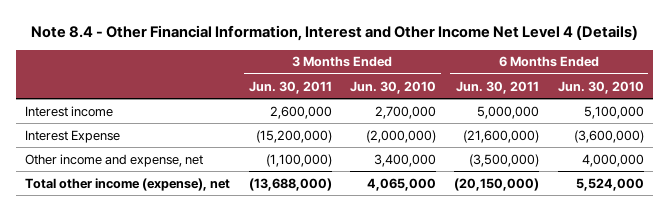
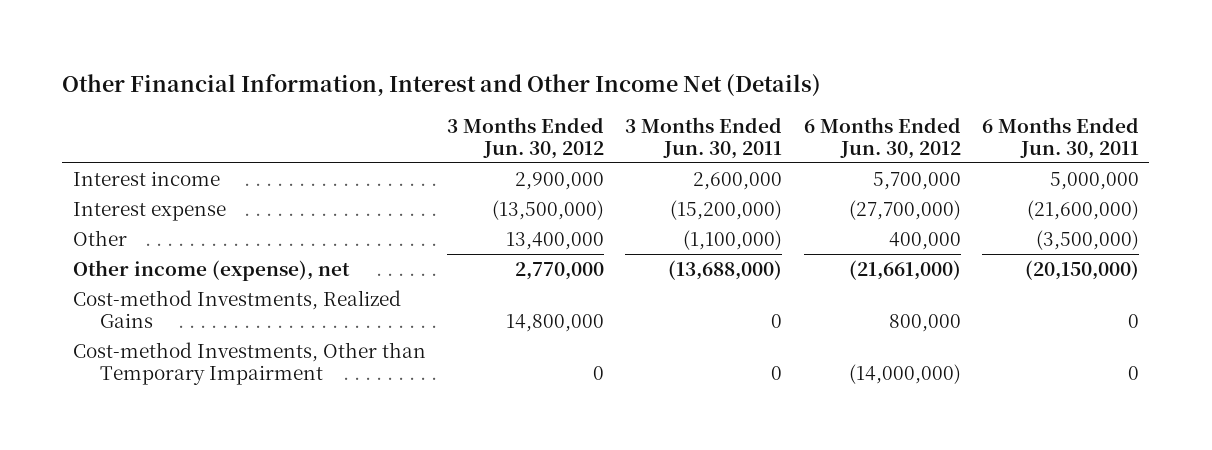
[30,24,638,41] Note 8.4 - Other Financial Information, Interest and Other Income Net Level 4 (Details) -> [62,73,822,97] Other Financial Information, Interest and Other Income Net (Details)
[350,80,437,94] Jun. 30, 2010 -> none
[557,80,644,94] Jun. 30, 2010 -> none
none -> [447,116,605,159] 3 Months Ended Jun. 30, 2012
none -> [803,116,961,159] 6 Months Ended Jun. 30, 2012
[25,129,121,143] Interest Expense -> [73,201,227,221] Interest expense
[25,153,204,167] Other income and expense, net -> [73,229,128,246] Other
[25,177,231,191] Total other income (expense), net -> [73,259,351,281] Other income (expense), net
none -> [73,289,402,328] Cost-method Investments, Realized Gains
none -> [73,341,427,385] Cost-method Investments, Other than Temporary Impairment

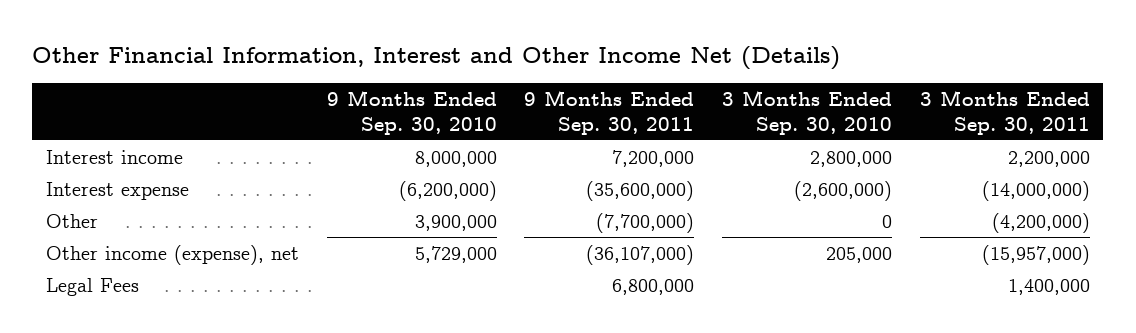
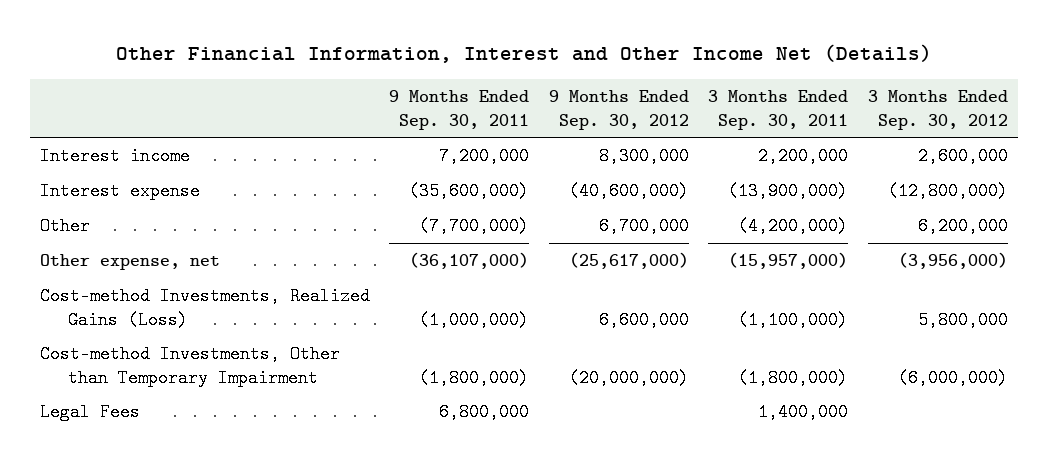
[326,90,497,135] 9 Months Ended Sep. 30, 2010 -> none
[721,90,892,135] 3 Months Ended Sep. 30, 2010 -> none
none -> [548,90,689,130] 9 Months Ended Sep. 30, 2012
none -> [868,90,1009,130] 3 Months Ended Sep. 30, 2012
[981,181,1090,202] (14,000,000) -> [728,182,849,201] (13,900,000)
[46,245,300,266] Other income (expense), net -> [39,254,220,271] Other expense, net
none -> [39,287,370,329] Cost-method Investments, Realized Gains (Loss)
none -> [39,345,340,387] Cost-method Investments, Other than Temporary Impairment

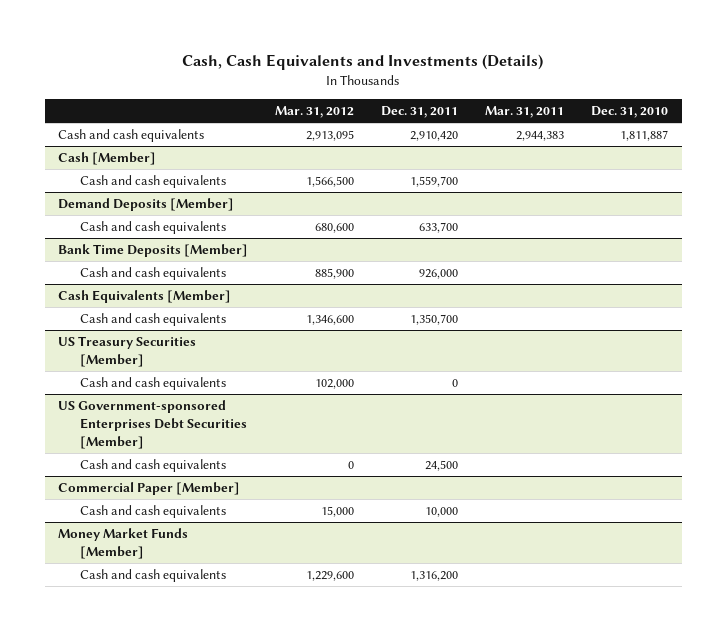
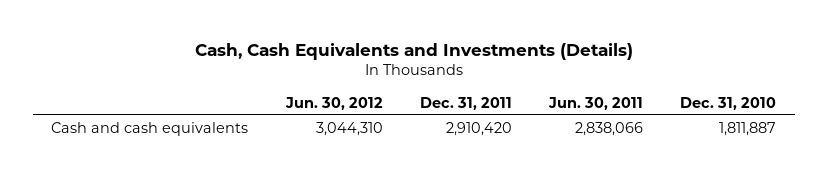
[275,105,355,118] Mar. 31, 2012 -> none
[485,105,565,118] Mar. 31, 2011 -> none
none -> [284,96,383,110] Jun. 30, 2012
none -> [548,96,644,110] Jun. 30, 2011
[58,152,157,166] Cash [Member] -> none
[79,175,226,189] Cash and cash equivalents -> none
[58,198,235,212] Demand Deposits [Member] -> none
[79,221,226,235] Cash and cash equivalents -> none
[58,244,249,258] Bank Time Deposits [Member] -> none
[79,267,226,281] Cash and cash equivalents -> none
[58,290,232,304] Cash Equivalents [Member] -> none
[79,313,226,327] Cash and cash equivalents -> none
[58,336,197,368] US Treasury Securities [Member] -> none
[79,377,226,391] Cash and cash equivalents -> none
[58,400,247,449] US Government-sponsored Enterprises Debt Securities [Member] -> none
[79,459,226,473] Cash and cash equivalents -> none
[58,482,241,496] Commercial Paper [Member] -> none
[79,505,226,519] Cash and cash equivalents -> none
[58,528,189,560] Money Market Funds [Member] -> none
[79,569,226,583] Cash and cash equivalents -> none

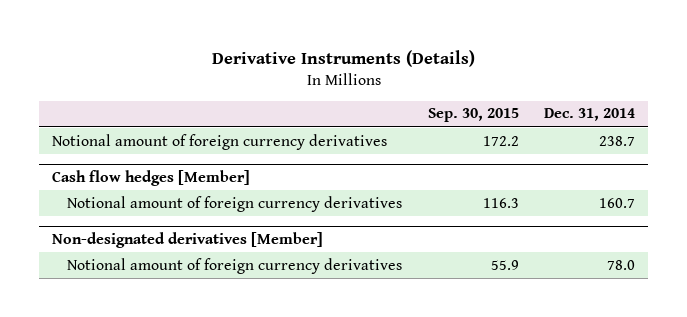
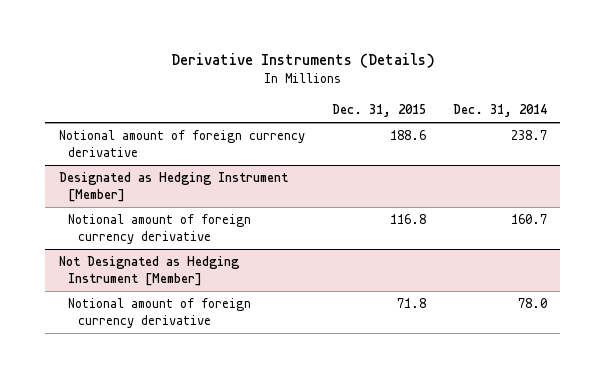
[427,108,519,123] Sep. 30, 2015 -> none
none -> [331,103,426,117] Dec. 31, 2015
[51,133,387,150] Notional amount of foreign currency derivatives -> [58,130,305,157] Notional amount of foreign currency derivative
[51,169,250,186] Cash flow hedges [Member] -> [58,172,288,202] Designated as Hedging Instrument [Member]
[67,195,403,212] Notional amount of foreign currency derivatives -> [68,214,252,244] Notional amount of foreign currency derivative
[51,231,323,248] Non-designated derivatives [Member] -> [58,256,240,286] Not Designated as Hedging Instrument [Member]
[67,257,403,274] Notional amount of foreign currency derivatives -> [68,298,252,328] Notional amount of foreign currency derivative

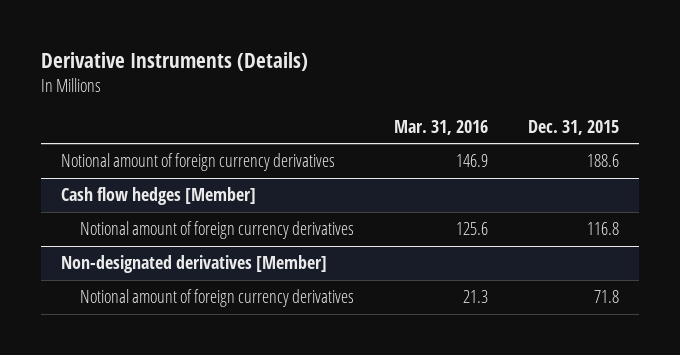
[452,103,547,117] Dec. 31, 2014 -> none
none -> [394,119,489,135] Mar. 31, 2016
[58,130,305,157] Notional amount of foreign currency derivative -> [60,153,335,172] Notional amount of foreign currency derivatives
[58,172,288,202] Designated as Hedging Instrument [Member] -> [60,187,256,206] Cash flow hedges [Member]
[68,214,252,244] Notional amount of foreign currency derivative -> [80,221,355,240] Notional amount of foreign currency derivatives
[58,256,240,286] Not Designated as Hedging Instrument [Member] -> [60,255,327,274] Non-designated derivatives [Member]
[68,298,252,328] Notional amount of foreign currency derivative -> [80,289,355,308] Notional amount of foreign currency derivatives

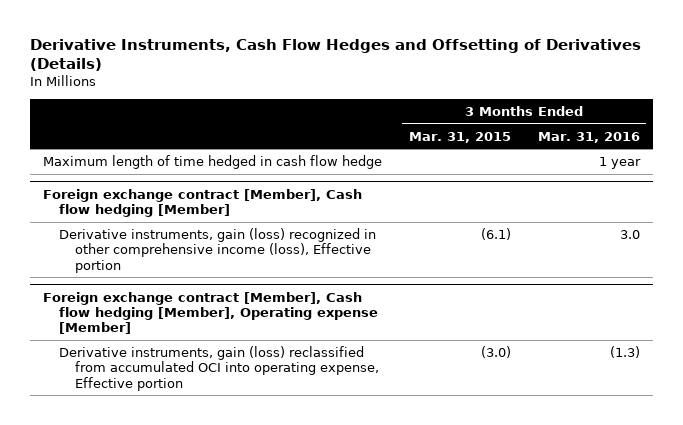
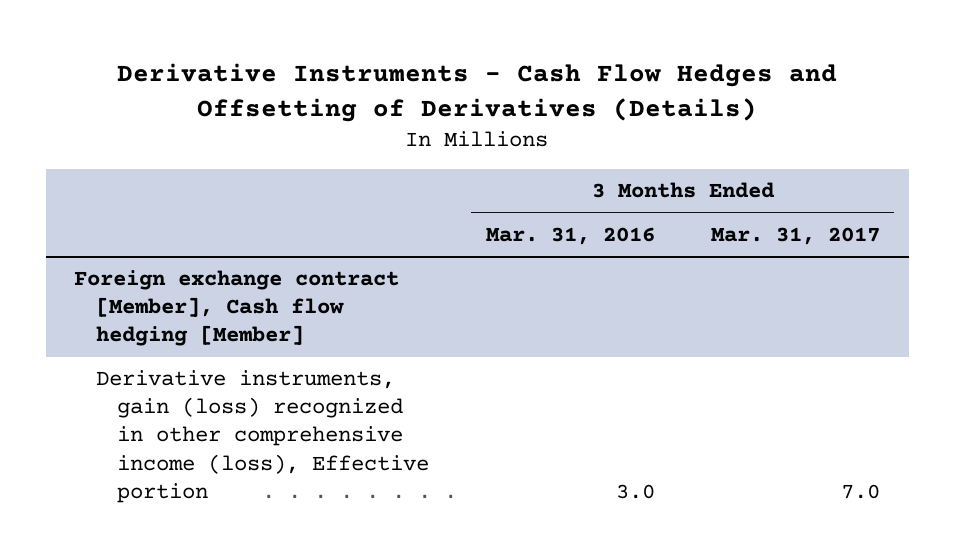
[29,38,641,72] Derivative Instruments, Cash Flow Hedges and Offsetting of Derivatives (Details) -> [117,63,838,123] Derivative Instruments - Cash Flow Hedges and Offsetting of Derivatives (Details)
[408,131,511,143] Mar. 31, 2015 -> none
none -> [711,226,881,245] Mar. 31, 2017
[43,154,383,169] Maximum length of time hedged in cash flow hedge -> none
[43,291,378,335] Foreign exchange contract [Member], Cash flow hedging [Member], Operating expense [Member] -> none
[58,345,379,391] Derivative instruments, gain (loss) reclassified from accumulated OCI into operating expense, Effective portion -> none

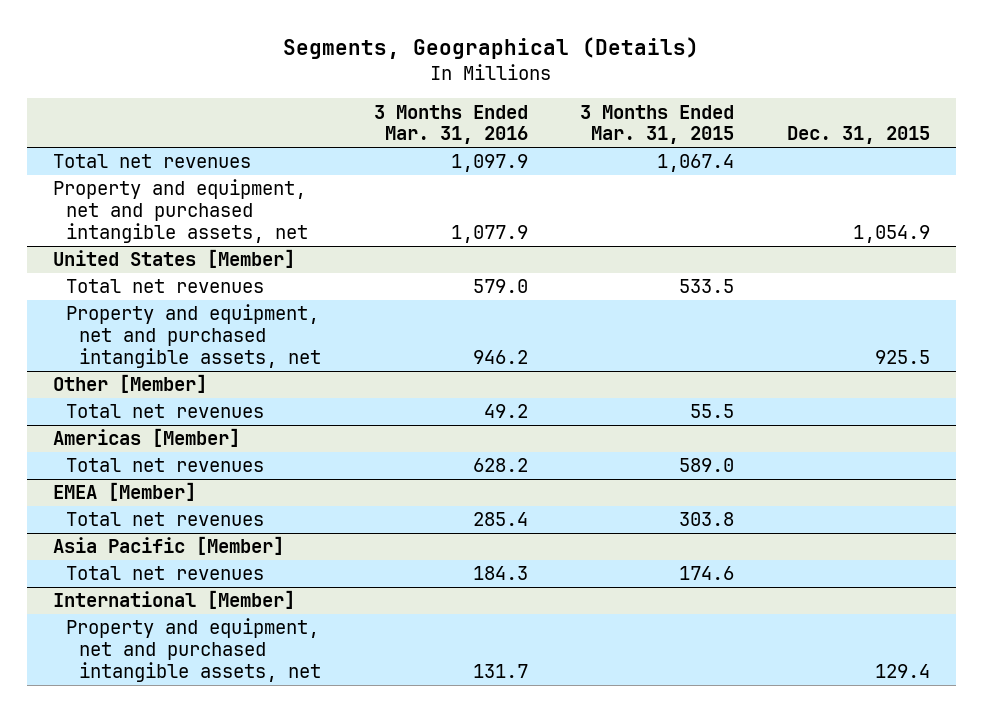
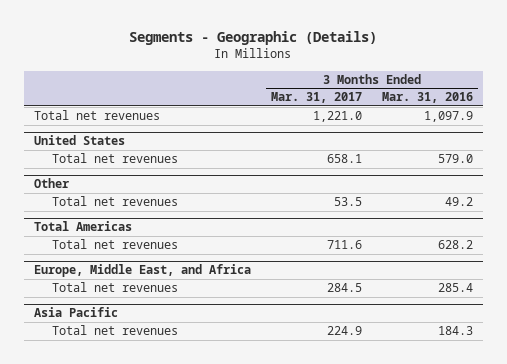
[283,37,700,60] Segments, Geographical (Details) -> [129,31,378,46] Segments - Geographic (Details)
[580,104,735,145] 3 Months Ended Mar. 31, 2015 -> none
[786,126,930,145] Dec. 31, 2015 -> none
none -> [270,92,362,104] Mar. 31, 2017
[53,179,309,243] Property and equipment, net and purchased intangible assets, net -> none
[53,249,296,269] United States [Member] -> [33,135,125,146] United States
[66,304,322,368] Property and equipment, net and purchased intangible assets, net -> none
[53,374,208,394] Other [Member] -> [33,178,69,189] Other
[53,428,241,448] Americas [Member] -> [33,221,132,232] Total Americas
[53,482,197,502] EMEA [Member] -> [33,264,251,278] Europe, Middle East, and Africa
[53,536,285,556] Asia Pacific [Member] -> [33,307,118,318] Asia Pacific
[53,590,296,610] International [Member] -> none
[66,618,322,682] Property and equipment, net and purchased intangible assets, net -> none

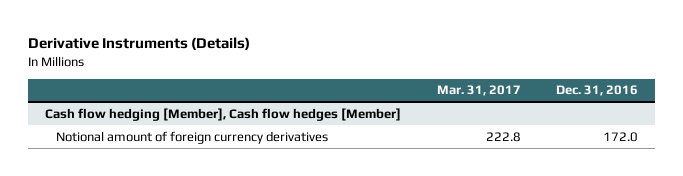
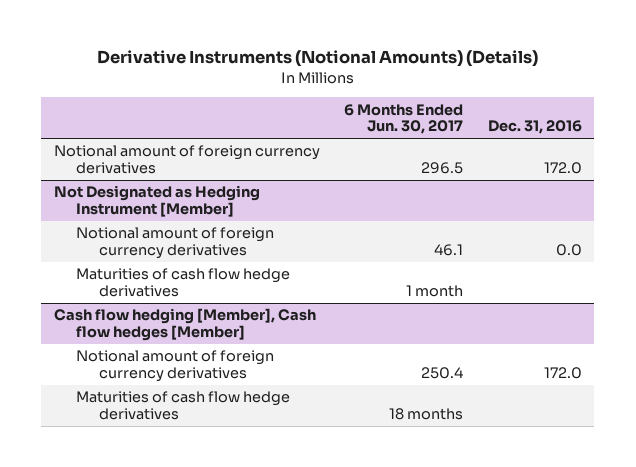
[27,37,250,51] Derivative Instruments (Details) -> [96,50,538,68] Derivative Instruments (Notional Amounts) (Details)
[436,85,521,97] Mar. 31, 2017 -> none
none -> [344,103,464,135] 6 Months Ended Jun. 30, 2017
none -> [53,145,320,175] Notional amount of foreign currency derivatives
none -> [53,185,260,218] Not Designated as Hedging Instrument [Member]
none -> [76,227,275,260] Notional amount of foreign currency derivatives
none -> [76,268,291,298] Maturities of cash flow hedge derivatives
none -> [76,391,291,421] Maturities of cash flow hedge derivatives

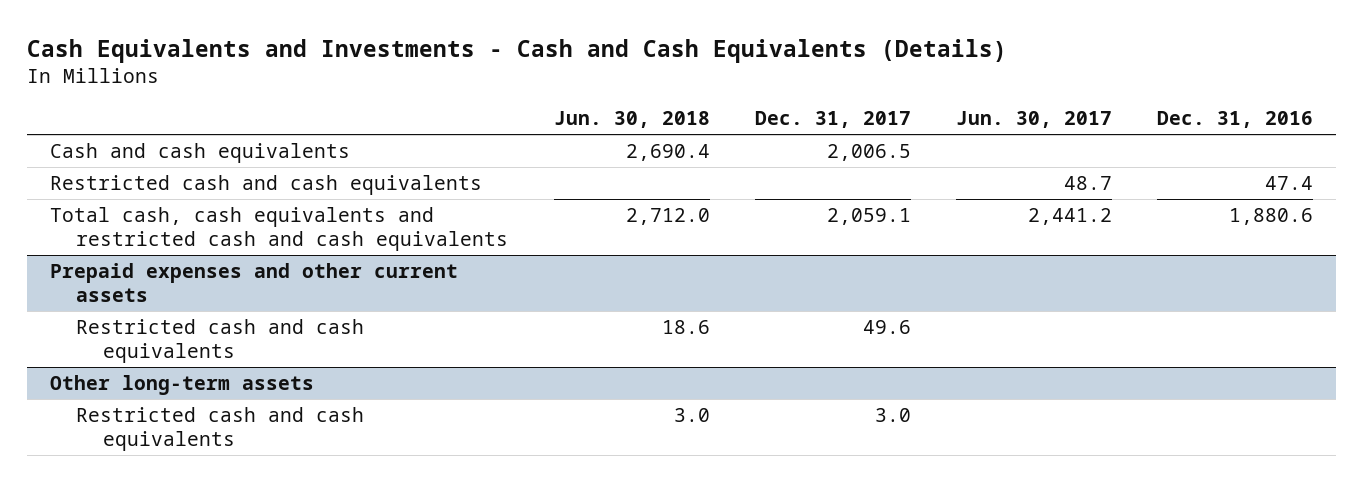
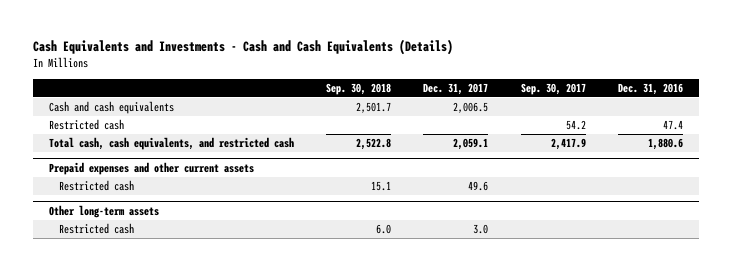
[553,111,710,129] Jun. 30, 2018 -> none
[955,111,1112,129] Jun. 30, 2017 -> none
none -> [326,82,392,95] Sep. 30, 2018
none -> [520,82,586,95] Sep. 30, 2017
[49,174,482,195] Restricted cash and cash equivalents -> [49,119,125,131] Restricted cash
[49,206,509,251] Total cash, cash equivalents and restricted cash and cash equivalents -> [49,137,295,151] Total cash, cash equivalents, and restricted cash
[76,318,365,363] Restricted cash and cash equivalents -> [58,180,134,192] Restricted cash
[76,406,365,451] Restricted cash and cash equivalents -> [58,223,134,235] Restricted cash

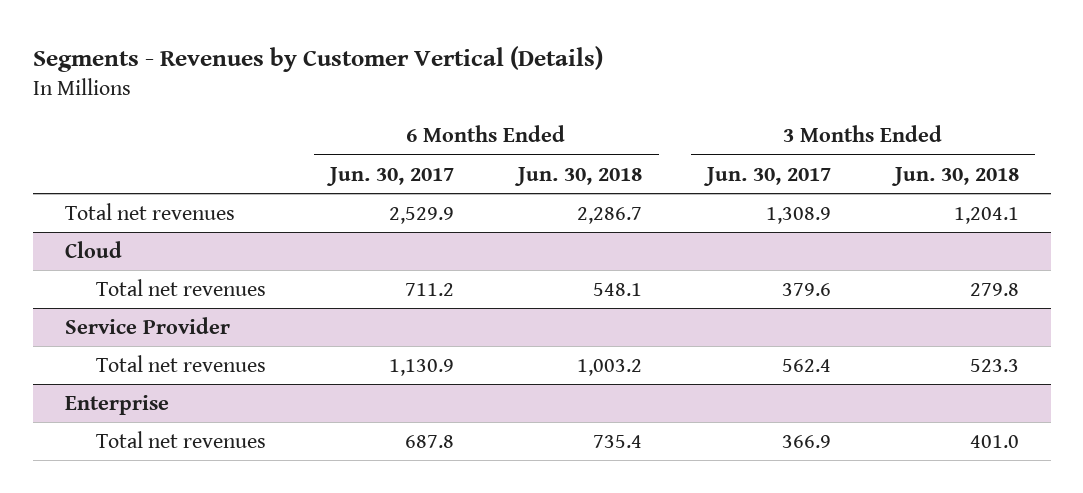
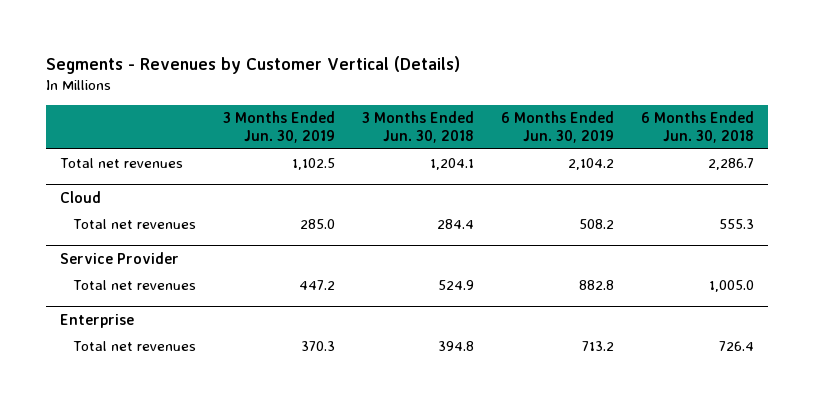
[326,166,455,186] Jun. 30, 2017 -> none
[702,166,831,186] Jun. 30, 2017 -> none
none -> [222,110,335,143] 3 Months Ended Jun. 30, 2019
none -> [501,110,615,143] 6 Months Ended Jun. 30, 2019
[593,282,643,296] 548.1 -> [719,219,755,230] 555.3
[969,282,1019,296] 279.8 -> [437,219,475,230] 284.4
[577,358,643,376] 1,003.2 -> [709,280,755,293] 1,005.0
[969,358,1019,372] 523.3 -> [438,280,475,291] 524.9
[593,434,643,448] 735.4 -> [719,341,755,352] 726.4
[969,434,1019,448] 401.0 -> [438,341,475,352] 394.8

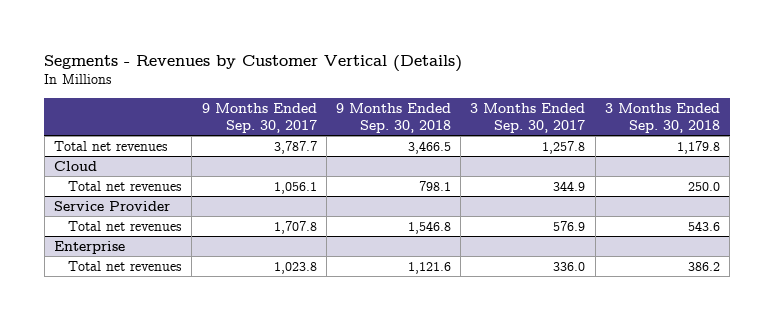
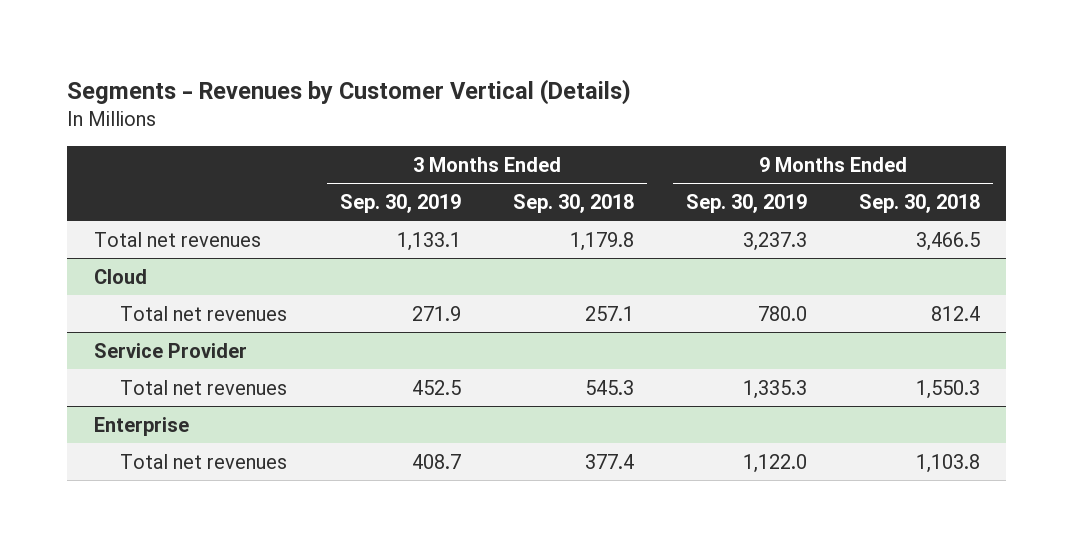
[201,103,317,134] 9 Months Ended Sep. 30, 2017 -> none
[470,103,586,134] 3 Months Ended Sep. 30, 2017 -> none
none -> [339,193,461,213] Sep. 30, 2019
none -> [685,193,807,213] Sep. 30, 2019
[419,181,452,192] 798.1 -> [931,305,981,321] 812.4
[687,182,720,192] 250.0 -> [584,305,634,321] 257.1
[408,221,452,235] 1,546.8 -> [916,379,981,399] 1,550.3
[687,221,720,232] 543.6 -> [584,379,634,395] 545.3
[408,262,452,275] 1,121.6 -> [916,453,981,473] 1,103.8
[687,262,720,272] 386.2 -> [584,453,634,469] 377.4

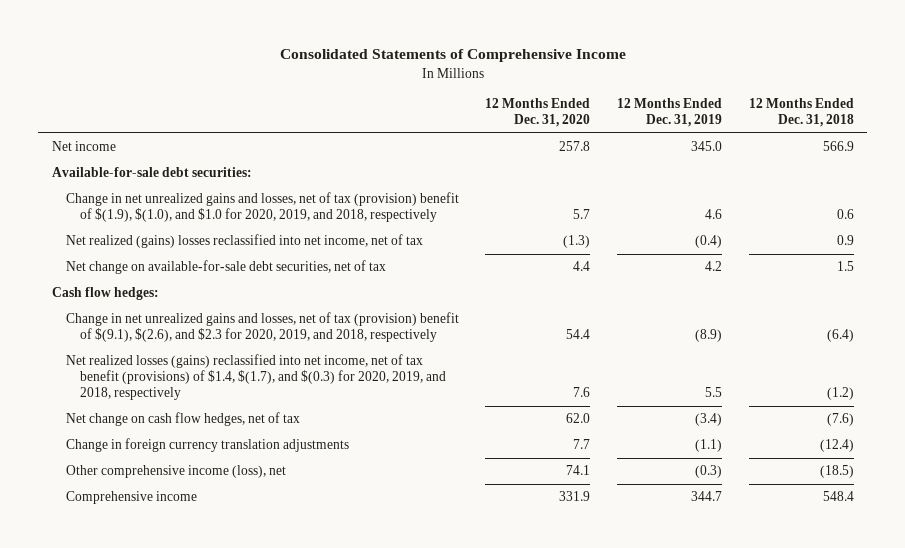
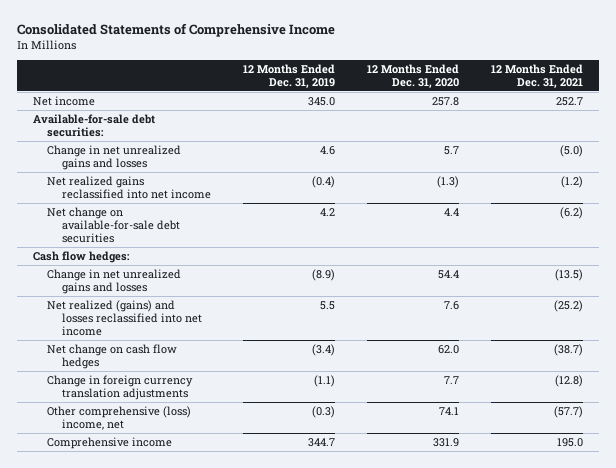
[748,98,854,128] 12 Months Ended Dec. 31, 2018 -> none
none -> [490,64,583,89] 12 Months Ended Dec. 31, 2021
[65,192,459,223] Change in net unrealized gains and losses, net of tax (provision) benefit of $(1.9), $(1.0), and $1.0 for 2020, 2019, and 2018, respectively -> [47,144,182,170] Change in net unrealized gains and losses
[65,234,423,249] Net realized (gains) losses reclassified into net income, net of tax -> [47,175,211,199] Net realized gains reclassified into net income
[65,260,386,275] Net change on available-for-sale debt securities, net of tax -> [47,206,180,243] Net change on available-for-sale debt securities
[65,312,459,343] Change in net unrealized gains and losses, net of tax (provision) benefit of $(9.1), $(2.6), and $2.3 for 2020, 2019, and 2018, respectively -> [47,268,182,294] Change in net unrealized gains and losses
[65,354,447,401] Net realized losses (gains) reclassified into net income, net of tax benefit (provisions) of $1.4, $(1.7), and $(0.3) for 2020, 2019, and 2018, respectively -> [47,299,202,336] Net realized (gains) and losses reclassified into net income
[65,412,300,427] Net change on cash flow hedges, net of tax -> [47,343,178,369] Net change on cash flow hedges
[65,465,286,479] Other comprehensive income (loss), net -> [47,405,192,430] Other comprehensive (loss) income, net

